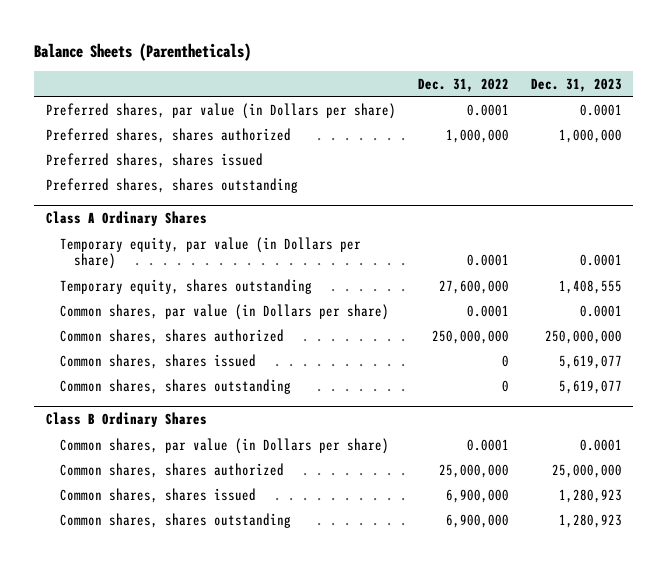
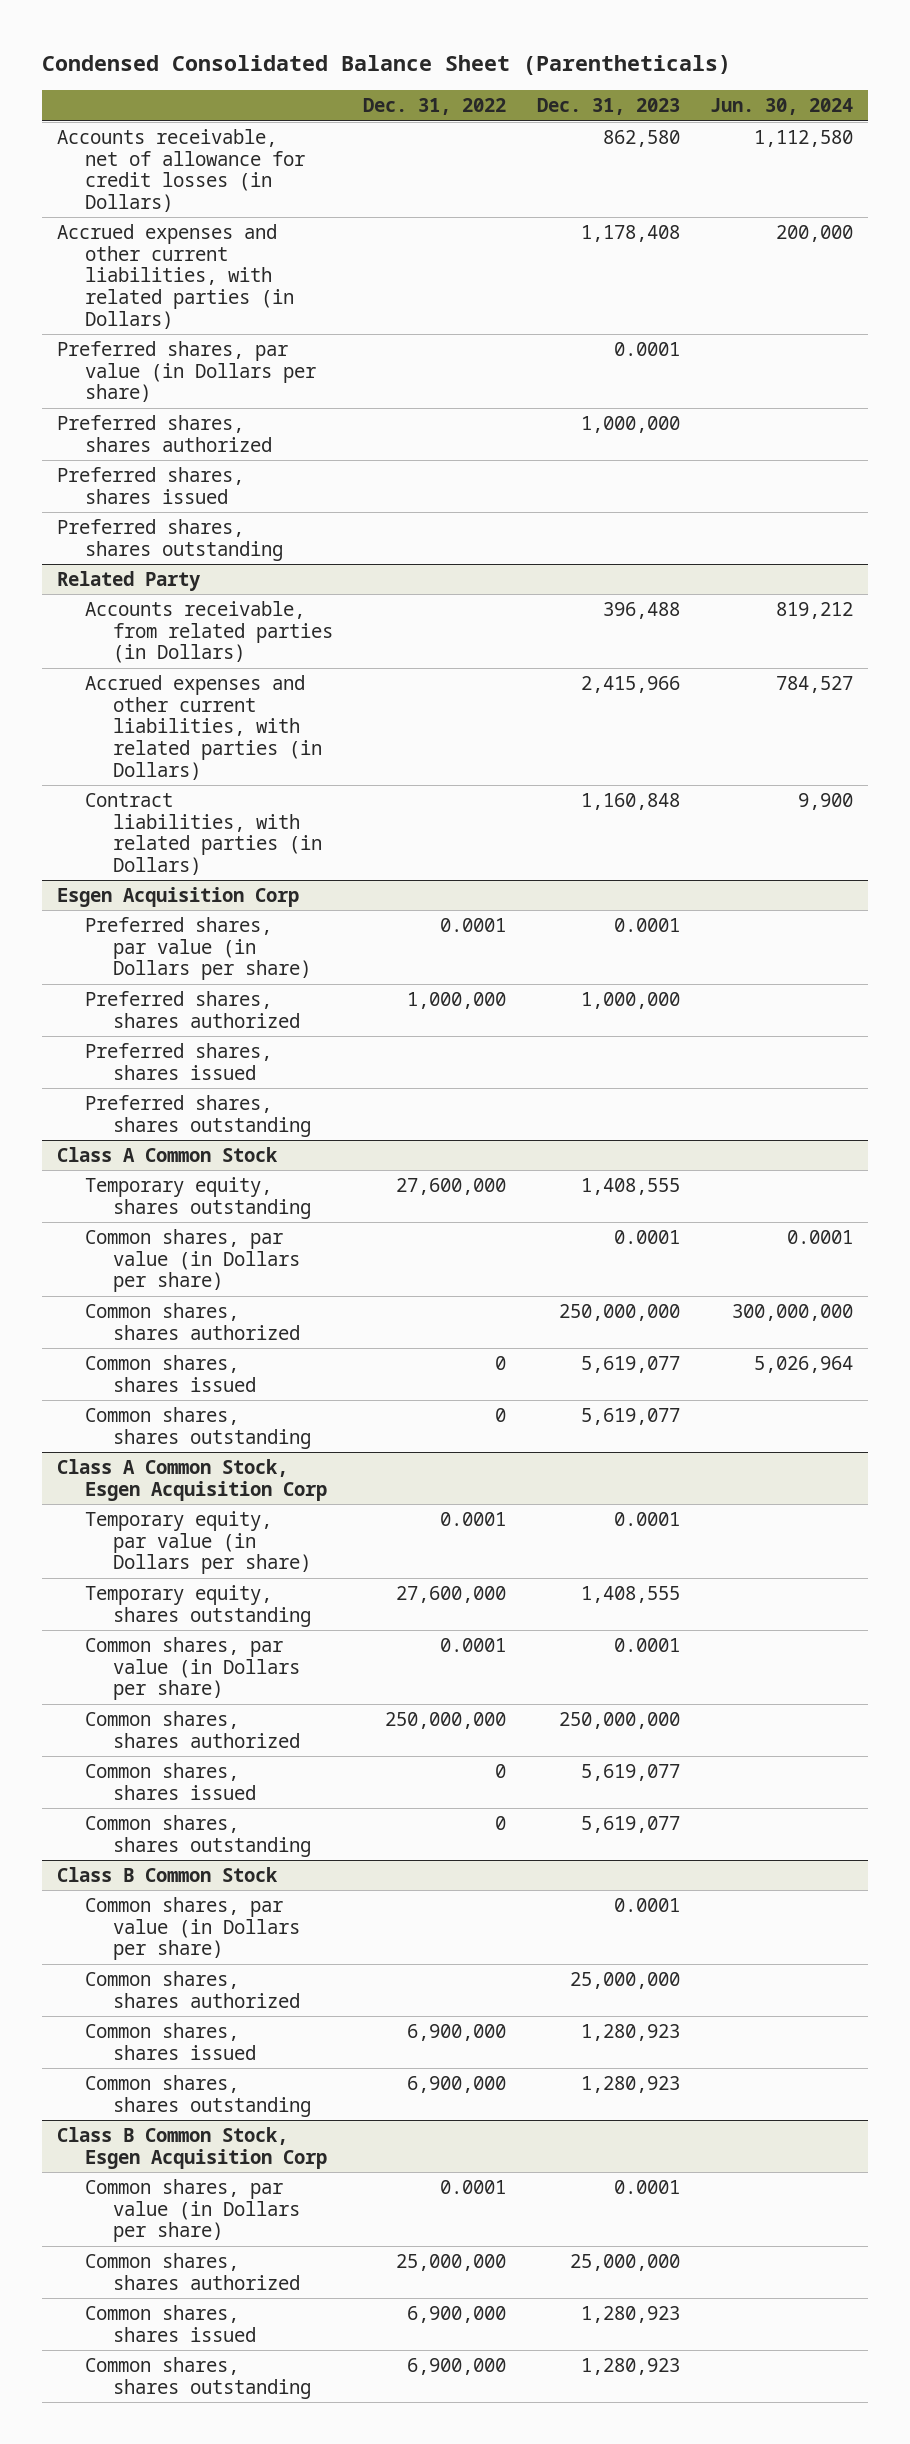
[34,42,252,61] Balance Sheets (Parentheticals) -> [42,55,732,76] Condensed Consolidated Balance Sheet (Parentheticals)
none -> [709,98,853,116] Jun. 30, 2024
none -> [57,128,306,213] Accounts receivable, net of allowance for credit losses (in Dollars)
none -> [57,223,295,329] Accrued expenses and other current liabilities, with related parties (in Dollars)
none -> [57,340,317,403] Preferred shares, par value (in Dollars per share)
none -> [57,414,273,452] Preferred shares, shares authorized
none -> [57,466,245,504] Preferred shares, shares issued
none -> [57,518,284,561] Preferred shares, shares outstanding
none -> [57,570,202,591] Related Party
none -> [85,600,334,664] Accounts receivable, from related parties (in Dollars)
none -> [85,674,323,780] Accrued expenses and other current liabilities, with related parties (in Dollars)
none -> [85,792,323,876] Contract liabilities, with related parties (in Dollars)
none -> [57,886,300,907] Esgen Acquisition Corp
[45,211,207,227] Class A Ordinary Shares -> [57,1146,279,1162] Class A Common Stock
none -> [85,1176,312,1219] Temporary equity, shares outstanding
none -> [85,1228,301,1293] Common shares, par value (in Dollars per share)
none -> [85,1302,301,1340] Common shares, shares authorized
none -> [85,1354,257,1392] Common shares, shares issued
none -> [85,1406,312,1449] Common shares, shares outstanding
none -> [57,1458,328,1501] Class A Common Stock, Esgen Acquisition Corp
[45,412,207,428] Class B Ordinary Shares -> [57,1866,279,1882] Class B Common Stock
none -> [85,1896,301,1961] Common shares, par value (in Dollars per share)
none -> [85,1970,301,2008] Common shares, shares authorized
none -> [85,2022,257,2060] Common shares, shares issued
none -> [85,2074,312,2117] Common shares, shares outstanding
none -> [57,2126,328,2169] Class B Common Stock, Esgen Acquisition Corp

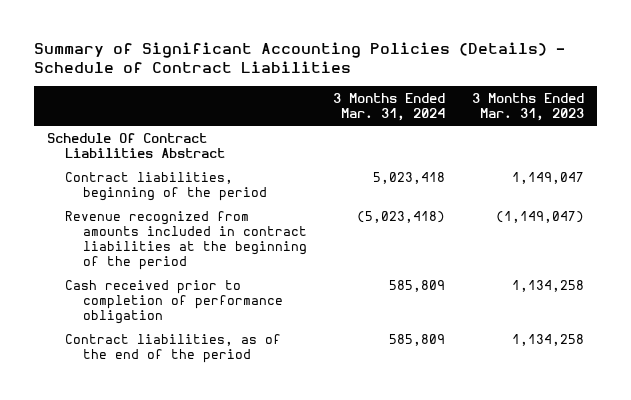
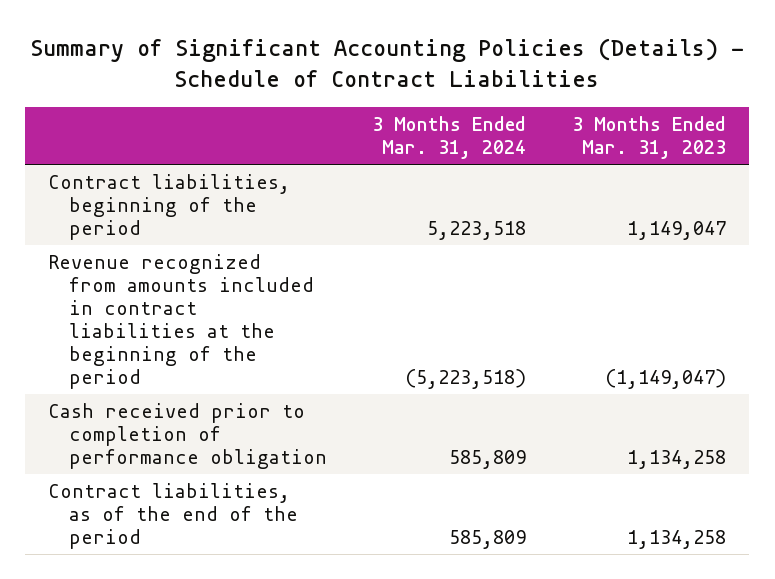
[47,133,225,158] Schedule Of Contract Liabilities Abstract -> none
[373,172,446,185] 5,023,418 -> [427,220,527,240] 5,223,518
[357,211,446,224] (5,023,418) -> [405,368,527,389] (5,223,518)

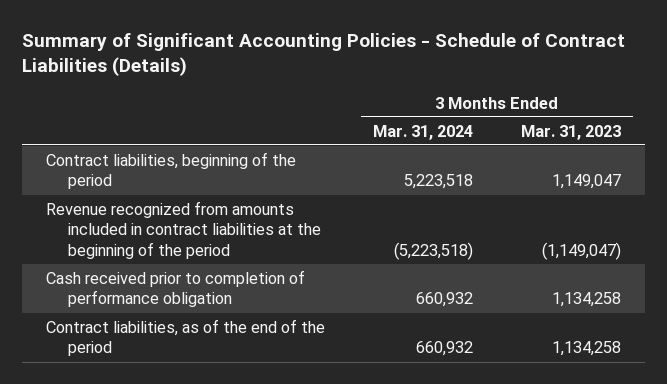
[30,38,745,88] Summary of Significant Accounting Policies (Details) - Schedule of Contract Liabilities -> [21,33,625,77] Summary of Significant Accounting Policies - Schedule of Contract Liabilities (Details)
[449,449,527,469] 585,809 -> [415,292,473,308] 660,932
[449,529,527,549] 585,809 -> [415,341,473,357] 660,932

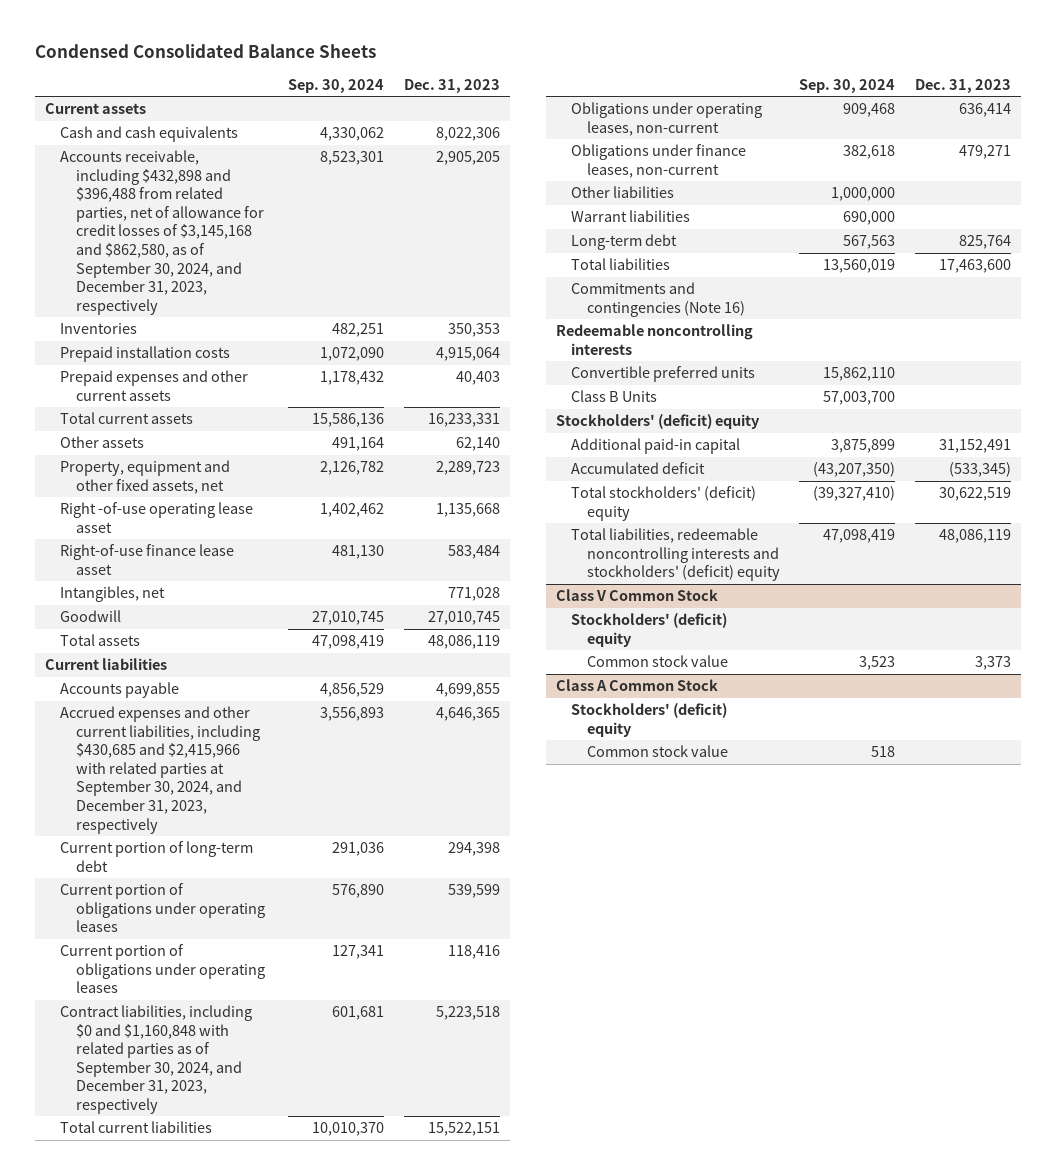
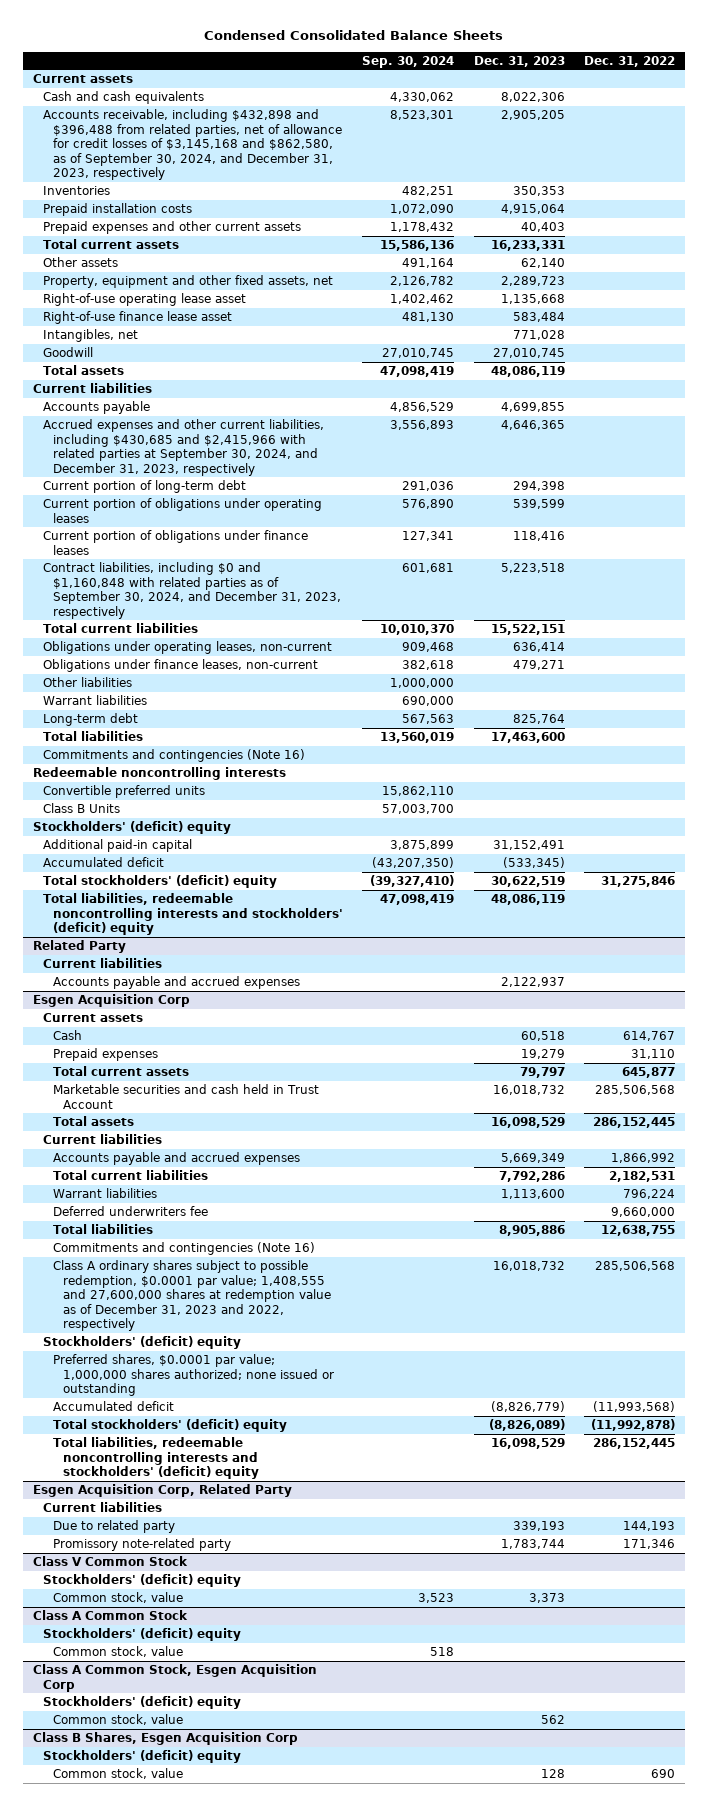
none -> [584,55,676,67] Dec. 31, 2022
[60,502,254,533] Right -of-use operating lease asset -> [42,292,246,306] Right-of-use operating lease asset
[60,944,266,994] Current portion of obligations under operating leases -> [42,529,308,555] Current portion of obligations under finance leases
none -> [32,939,126,953] Related Party
none -> [42,957,162,968] Current liabilities
none -> [52,975,300,989] Accounts payable and accrued expenses
none -> [32,993,190,1007] Esgen Acquisition Corp
none -> [42,1012,143,1022] Current assets
none -> [52,1029,82,1040] Cash
none -> [52,1047,158,1061] Prepaid expenses
none -> [52,1065,189,1076] Total current assets
none -> [52,1083,319,1109] Marketable securities and cash held in Trust Account
none -> [52,1115,134,1126] Total assets
none -> [42,1133,162,1144] Current liabilities
none -> [52,1151,300,1165] Accounts payable and accrued expenses
none -> [52,1169,208,1180] Total current liabilities
none -> [52,1187,157,1198] Warrant liabilities
none -> [52,1205,208,1216] Deferred underwriters fee
none -> [52,1223,153,1234] Total liabilities
none -> [52,1241,315,1255] Commitments and contingencies (Note 16)
none -> [52,1259,331,1332] Class A ordinary shares subject to possible redemption, $0.0001 par value; 1,408,555 and 27,600,000 shares at redemption value as of December 31, 2023 and 2022, respectively
none -> [42,1335,241,1349] Stockholders' (deficit) equity
none -> [52,1353,334,1397] Preferred shares, $0.0001 par value; 1,000,000 shares authorized; none issued or outstanding
none -> [52,1400,174,1411] Accumulated deficit
none -> [52,1418,287,1432] Total stockholders' (deficit) equity
none -> [52,1436,259,1480] Total liabilities, redeemable noncontrolling interests and stockholders' (deficit) equity
none -> [32,1483,292,1497] Esgen Acquisition Corp, Related Party
none -> [42,1501,162,1512] Current liabilities
none -> [52,1519,175,1533] Due to related party
none -> [52,1537,231,1551] Promissory note-related party
[586,655,728,668] Common stock value -> [52,1591,183,1603] Common stock, value
[586,745,728,758] Common stock value -> [52,1645,183,1657] Common stock, value
none -> [32,1663,317,1692] Class A Common Stock, Esgen Acquisition Corp
none -> [42,1695,241,1709] Stockholders' (deficit) equity
none -> [52,1713,183,1725] Common stock, value
none -> [32,1731,298,1745] Class B Shares, Esgen Acquisition Corp
none -> [42,1749,241,1763] Stockholders' (deficit) equity
none -> [52,1767,183,1779] Common stock, value

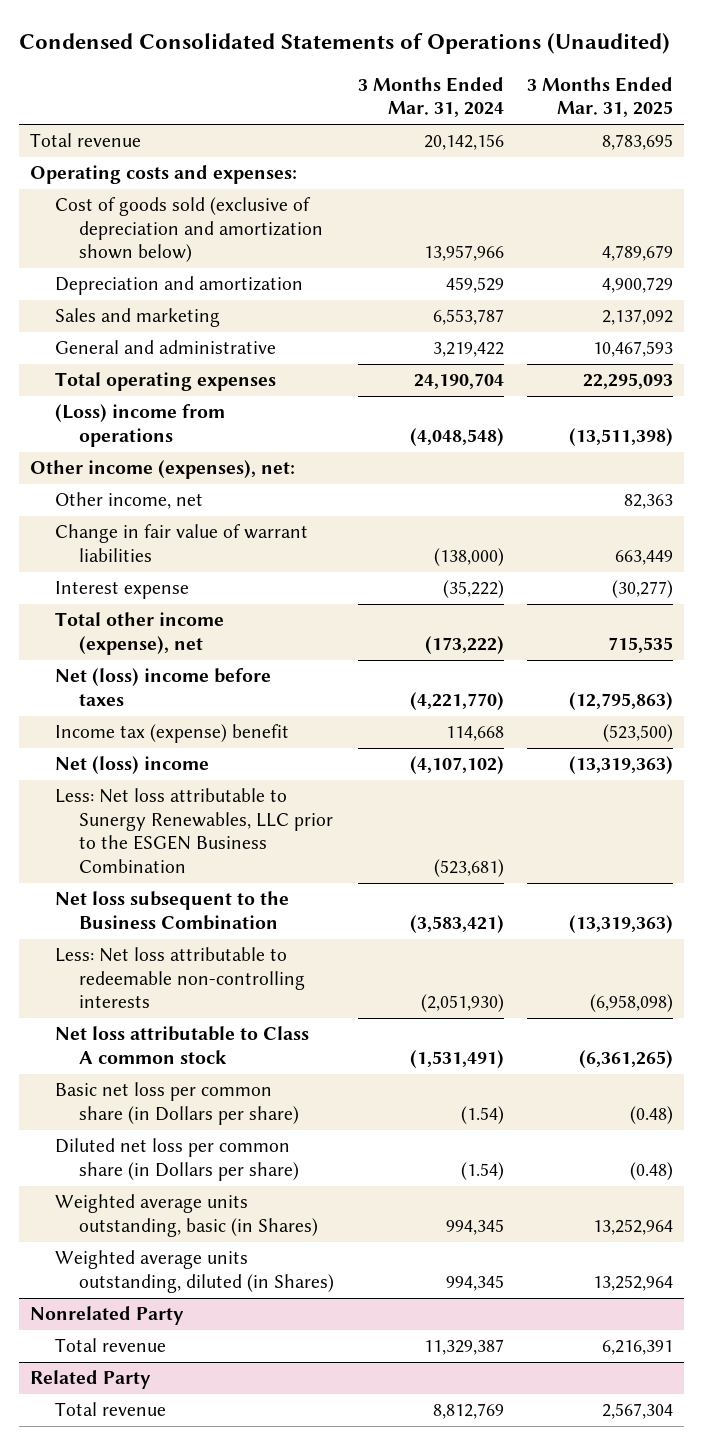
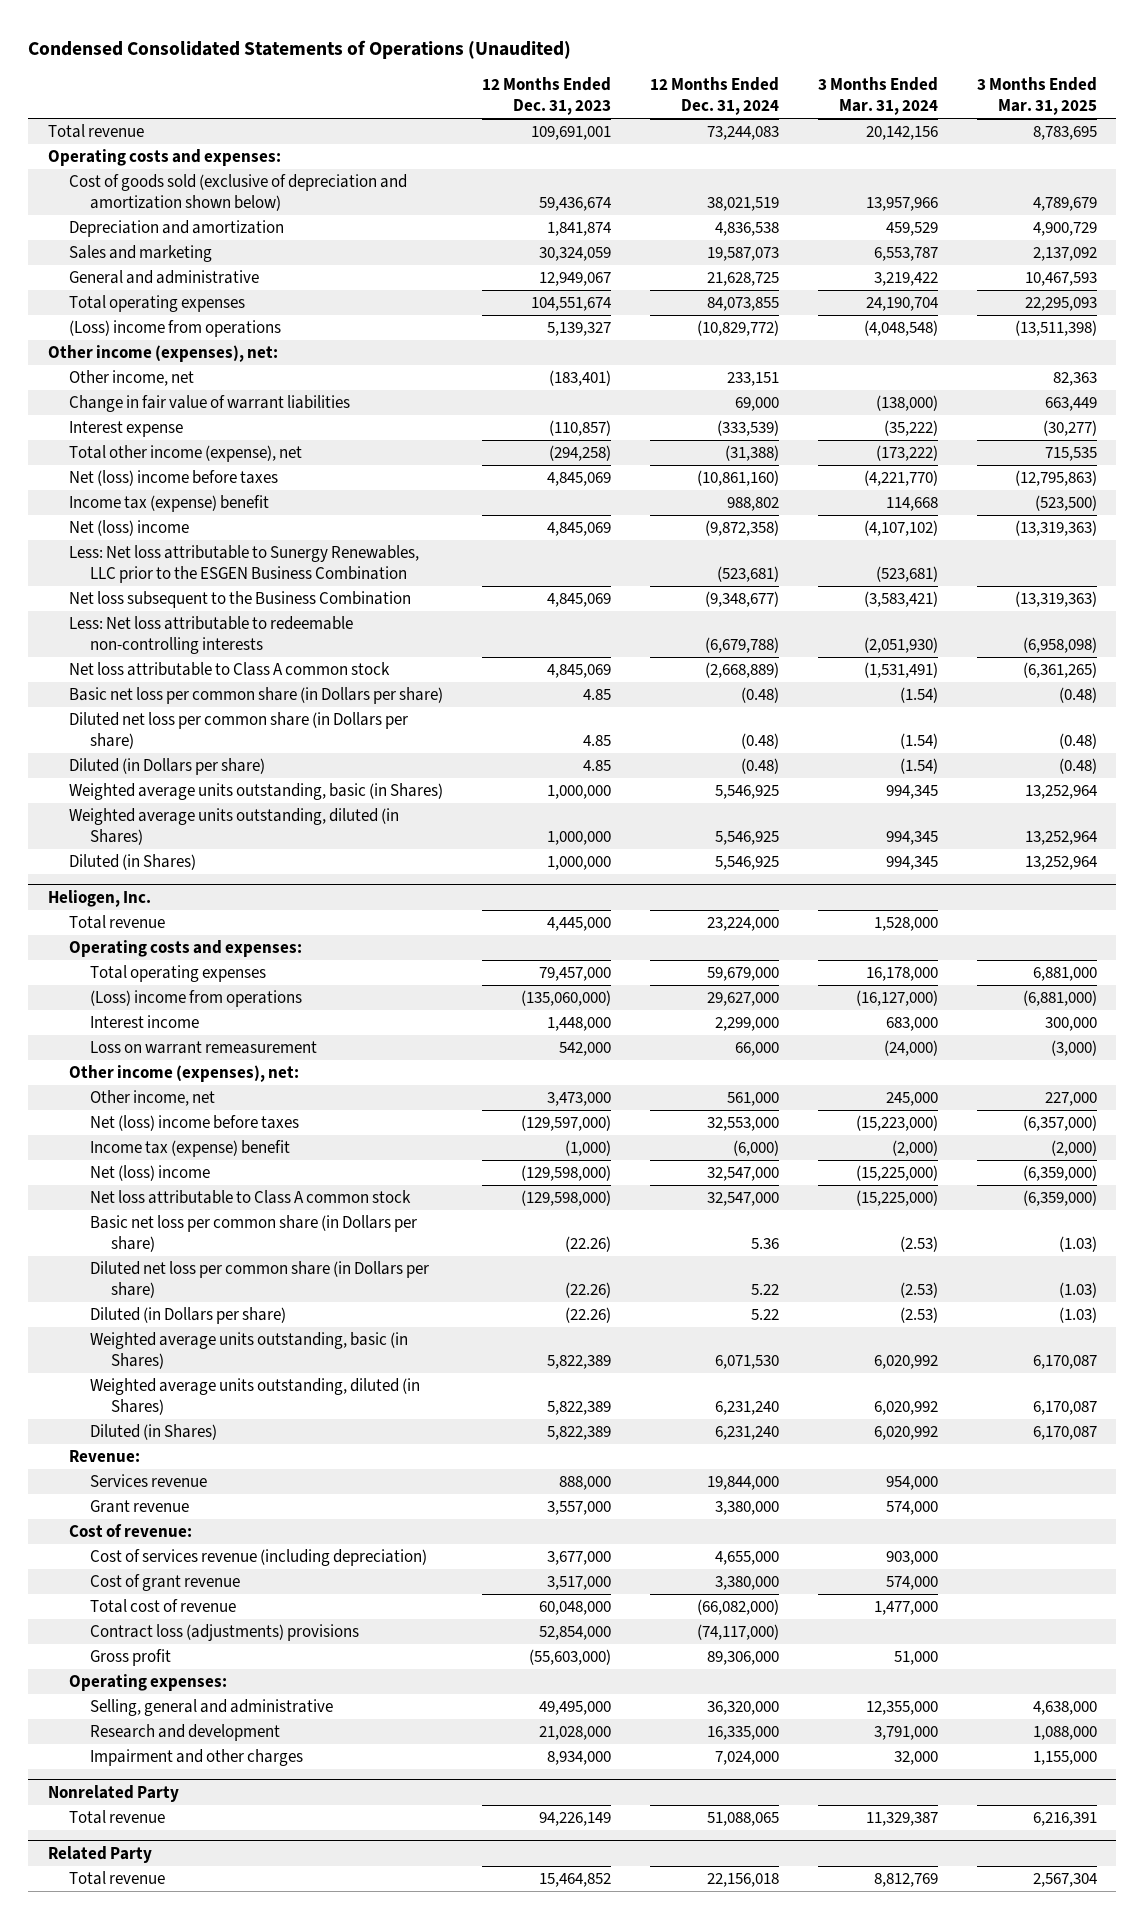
none -> [481,77,611,116] 12 Months Ended Dec. 31, 2023
none -> [649,77,779,116] 12 Months Ended Dec. 31, 2024
none -> [68,758,265,776] Diluted (in Dollars per share)
none -> [68,854,196,871] Diluted (in Shares)
none -> [47,889,151,907] Heliogen, Inc.
none -> [68,915,165,930] Total revenue
none -> [68,940,302,958] Operating costs and expenses:
none -> [89,965,266,983] Total operating expenses
none -> [89,990,302,1008] (Loss) income from operations
none -> [89,1015,199,1029] Interest income
none -> [89,1041,317,1055] Loss on warrant remeasurement
none -> [68,1065,299,1083] Other income (expenses), net:
none -> [89,1090,215,1107] Other income, net
none -> [89,1115,299,1132] Net (loss) income before taxes
none -> [89,1140,290,1158] Income tax (expense) benefit
none -> [89,1165,210,1182] Net (loss) income
none -> [89,1190,411,1205] Net loss attributable to Class A common stock
none -> [89,1215,417,1253] Basic net loss per common share (in Dollars per share)
none -> [89,1261,429,1299] Diluted net loss per common share (in Dollars per share)
none -> [89,1307,286,1325] Diluted (in Dollars per share)
none -> [89,1332,408,1370] Weighted average units outstanding, basic (in Shares)
none -> [89,1378,420,1416] Weighted average units outstanding, diluted (in Shares)
none -> [89,1424,217,1441] Diluted (in Shares)
none -> [68,1450,140,1463] Revenue:
none -> [89,1474,207,1488] Services revenue
none -> [89,1500,189,1514] Grant revenue
none -> [68,1524,192,1538] Cost of revenue:
none -> [89,1549,427,1567] Cost of services revenue (including depreciation)
none -> [89,1574,240,1592] Cost of grant revenue
none -> [89,1599,236,1614] Total cost of revenue
none -> [89,1624,359,1642] Contract loss (adjustments) provisions
none -> [89,1649,171,1667] Gross profit
none -> [68,1674,227,1692] Operating expenses:
none -> [89,1699,333,1717] Selling, general and administrative
none -> [89,1724,280,1742] Research and development
none -> [89,1749,303,1767] Impairment and other charges

